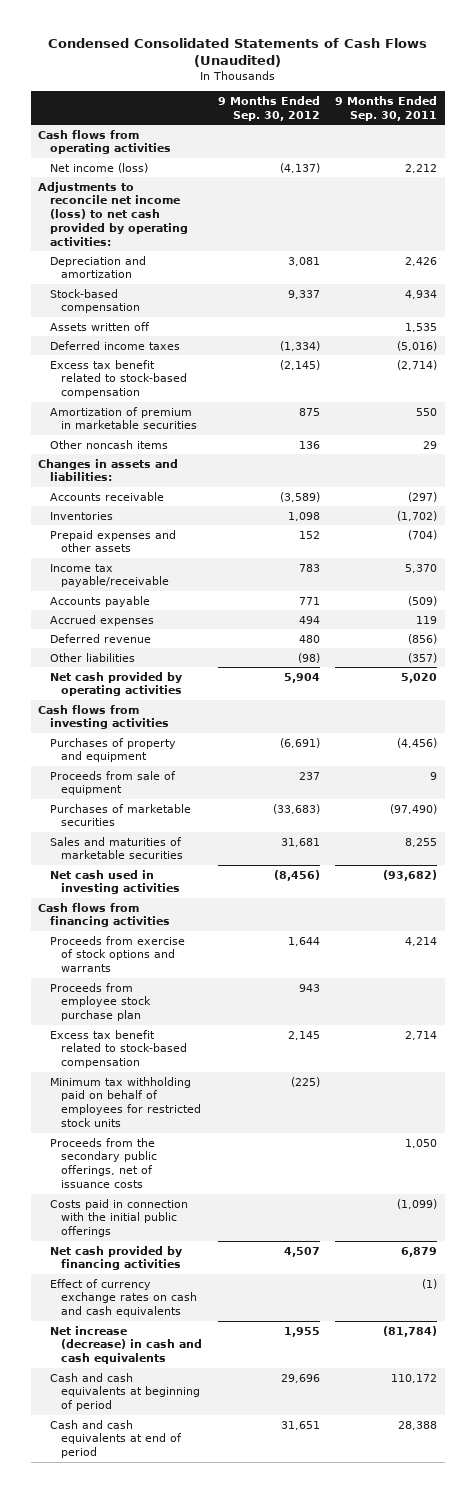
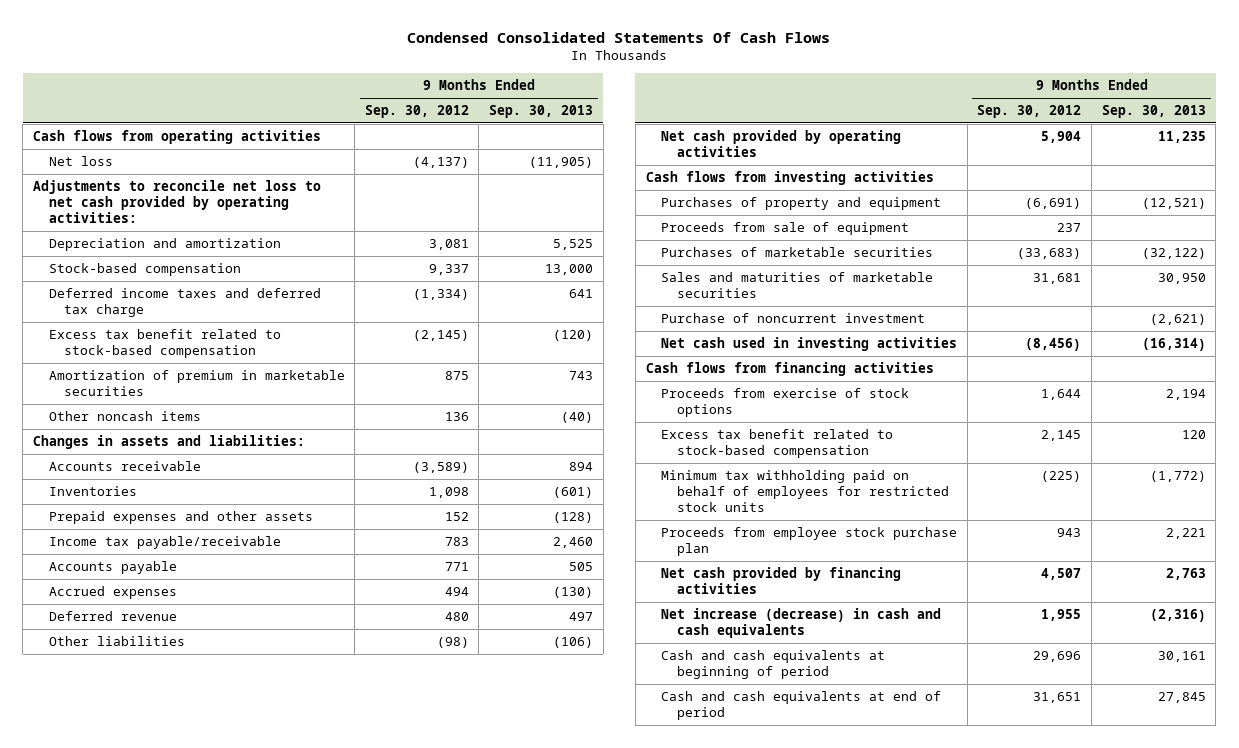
[47,37,427,68] Condensed Consolidated Statements of Cash Flows (Unaudited) -> [407,31,831,43] Condensed Consolidated Statements Of Cash Flows
[335,96,438,121] 9 Months Ended Sep. 30, 2011 -> none
none -> [489,105,594,119] Sep. 30, 2013
[49,162,148,173] Net income (loss) -> [48,156,113,167] Net loss
[38,181,188,246] Adjustments to reconcile net income (loss) to net cash provided by operating activities: -> [32,180,321,224] Adjustments to reconcile net loss to net cash provided by operating activities:
[49,321,150,331] Assets written off -> none
[49,340,180,350] Deferred income taxes -> [48,288,321,318] Deferred income taxes and deferred tax charge
none -> [661,313,926,324] Purchase of noncurrent investment
[49,935,185,973] Proceeds from exercise of stock options and warrants -> [661,388,910,418] Proceeds from exercise of stock options
[49,1137,158,1189] Proceeds from the secondary public offerings, net of issuance costs -> none
[49,1198,188,1238] Costs paid in connection with the initial public offerings -> none
[49,982,152,1022] Proceeds from employee stock purchase plan -> [661,527,958,557] Proceeds from employee stock purchase plan
[49,1278,198,1318] Effect of currency exchange rates on cash and cash equivalents -> none

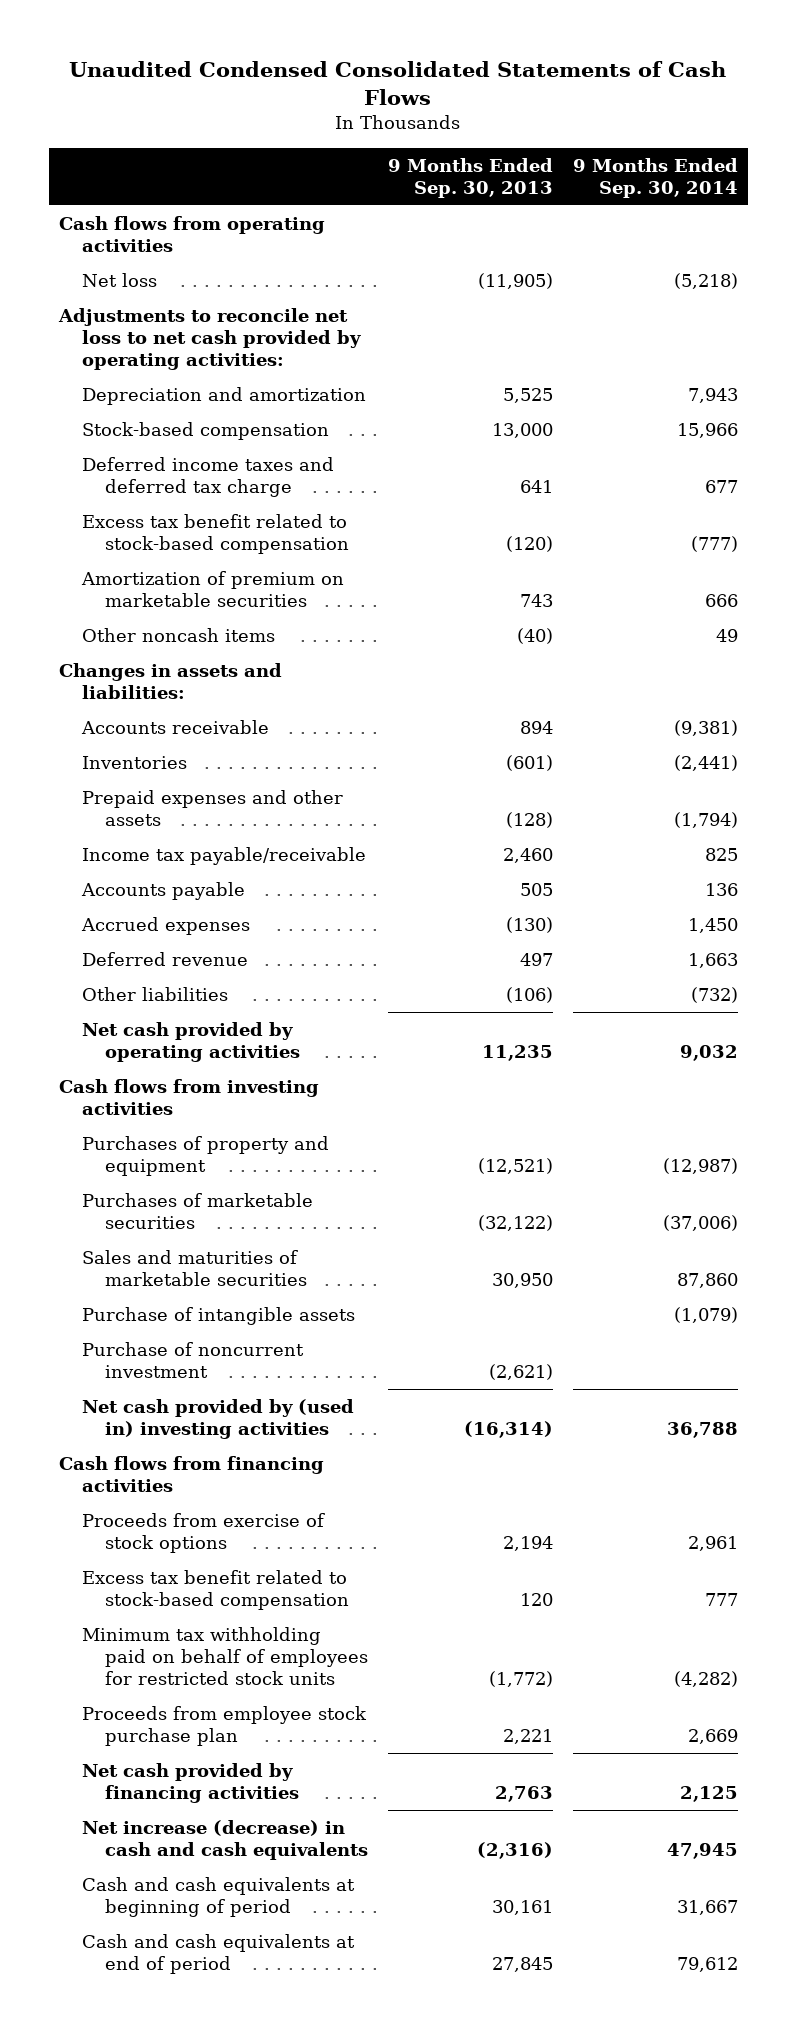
[407,31,831,43] Condensed Consolidated Statements Of Cash Flows -> [69,60,727,105] Unaudited Condensed Consolidated Statements of Cash Flows
[364,105,469,119] Sep. 30, 2012 -> none
none -> [572,157,738,198] 9 Months Ended Sep. 30, 2014
[48,370,345,397] Amortization of premium in marketable securities -> [80,571,344,608] Amortization of premium on marketable securities
[661,222,910,236] Proceeds from sale of equipment -> none
none -> [81,1307,355,1326] Purchase of intangible assets
[661,337,958,352] Net cash used in investing activities -> [81,1399,354,1440] Net cash provided by (used in) investing activities

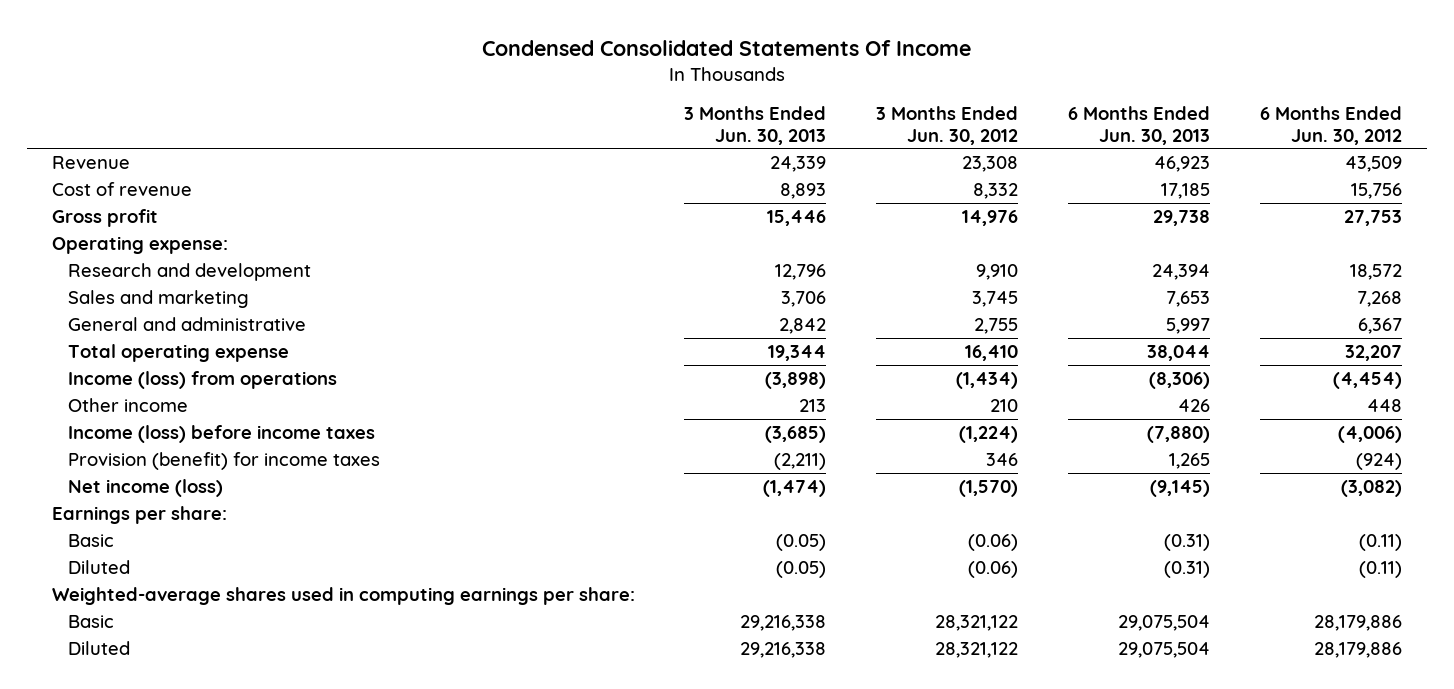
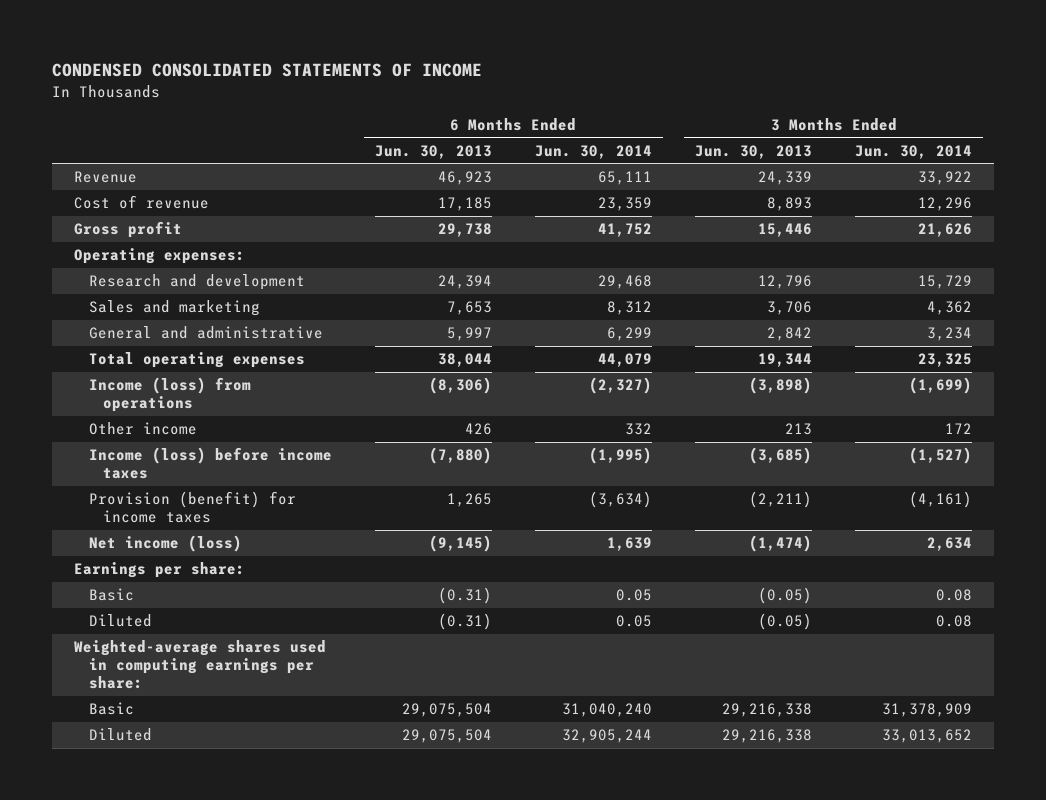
[481,39,971,56] Condensed Consolidated Statements Of Income -> [52,62,483,77] CONDENSED CONSOLIDATED STATEMENTS OF INCOME
[876,105,1019,145] 3 Months Ended Jun. 30, 2012 -> none
[1259,105,1402,145] 6 Months Ended Jun. 30, 2012 -> none
none -> [534,144,652,159] Jun. 30, 2014
none -> [855,144,973,159] Jun. 30, 2014
[51,236,228,255] Operating expense: -> [73,248,245,265] Operating expenses:
[67,344,289,363] Total operating expense -> [88,352,305,369] Total operating expenses

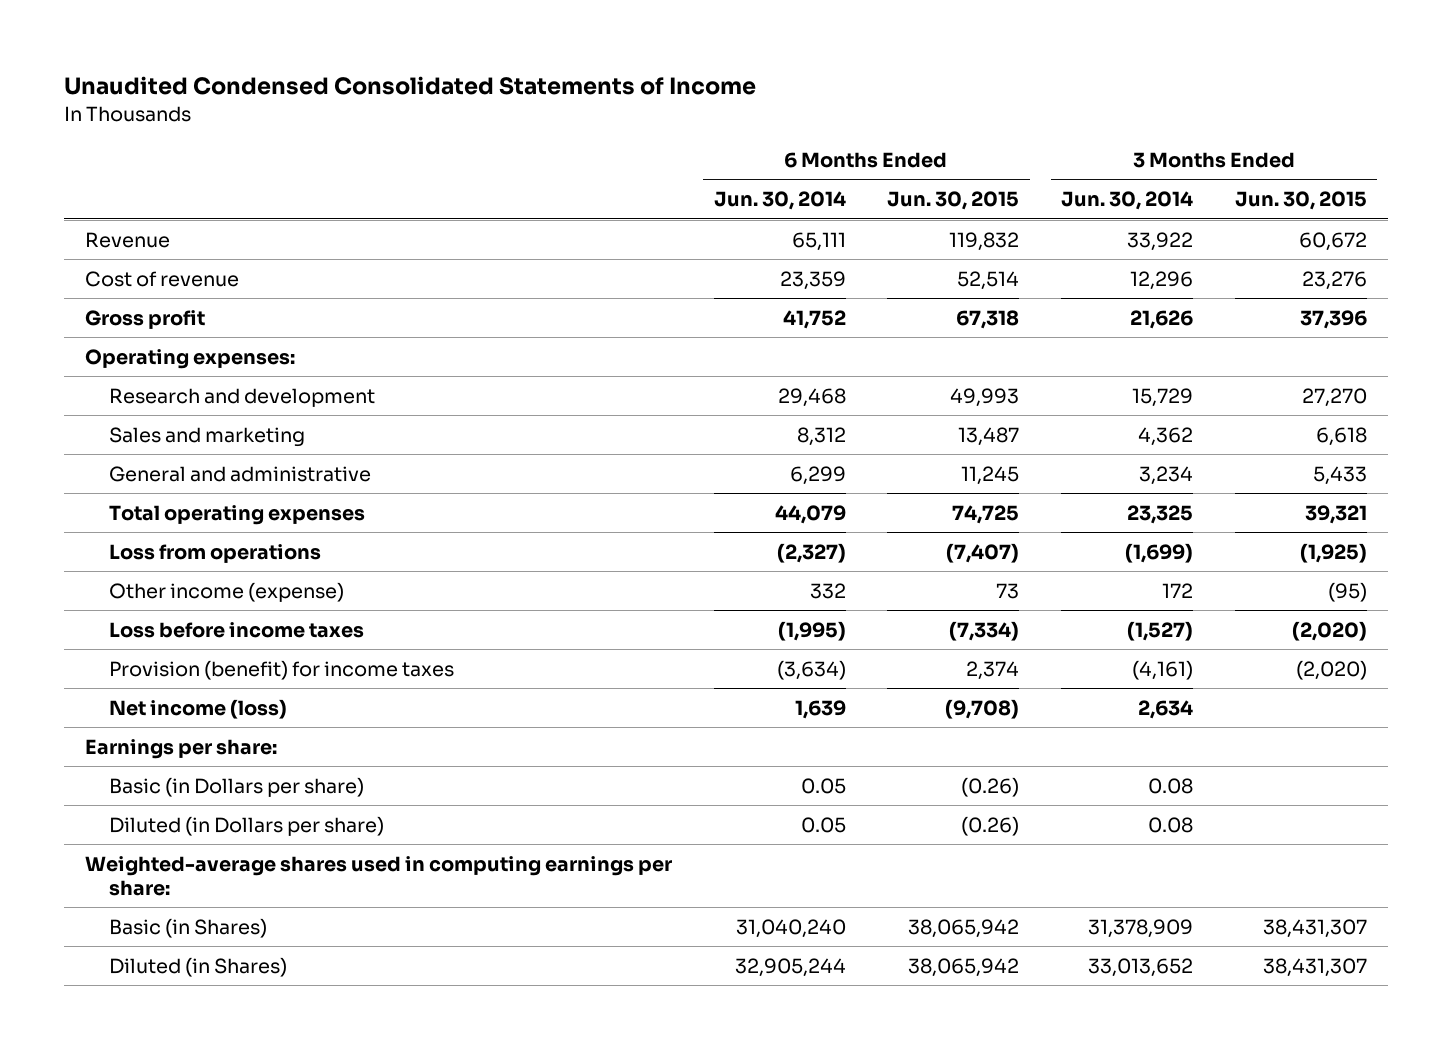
[52,62,483,77] CONDENSED CONSOLIDATED STATEMENTS OF INCOME -> [64,76,757,96] Unaudited Condensed Consolidated Statements of Income
[374,144,492,159] Jun. 30, 2013 -> none
[695,144,813,159] Jun. 30, 2013 -> none
none -> [887,191,1020,211] Jun. 30, 2015
none -> [1234,191,1367,211] Jun. 30, 2015
[88,377,251,413] Income (loss) from operations -> [108,543,321,563] Loss from operations
[88,422,197,436] Other income -> [108,581,344,602] Other income (expense)
[88,447,332,480] Income (loss) before income taxes -> [108,621,364,638] Loss before income taxes
[88,588,134,602] Basic -> [108,776,364,797] Basic (in Dollars per share)
[88,614,152,628] Diluted -> [108,815,384,836] Diluted (in Dollars per share)
[88,702,134,716] Basic -> [108,917,267,938] Basic (in Shares)
[88,728,152,742] Diluted -> [108,956,287,977] Diluted (in Shares)

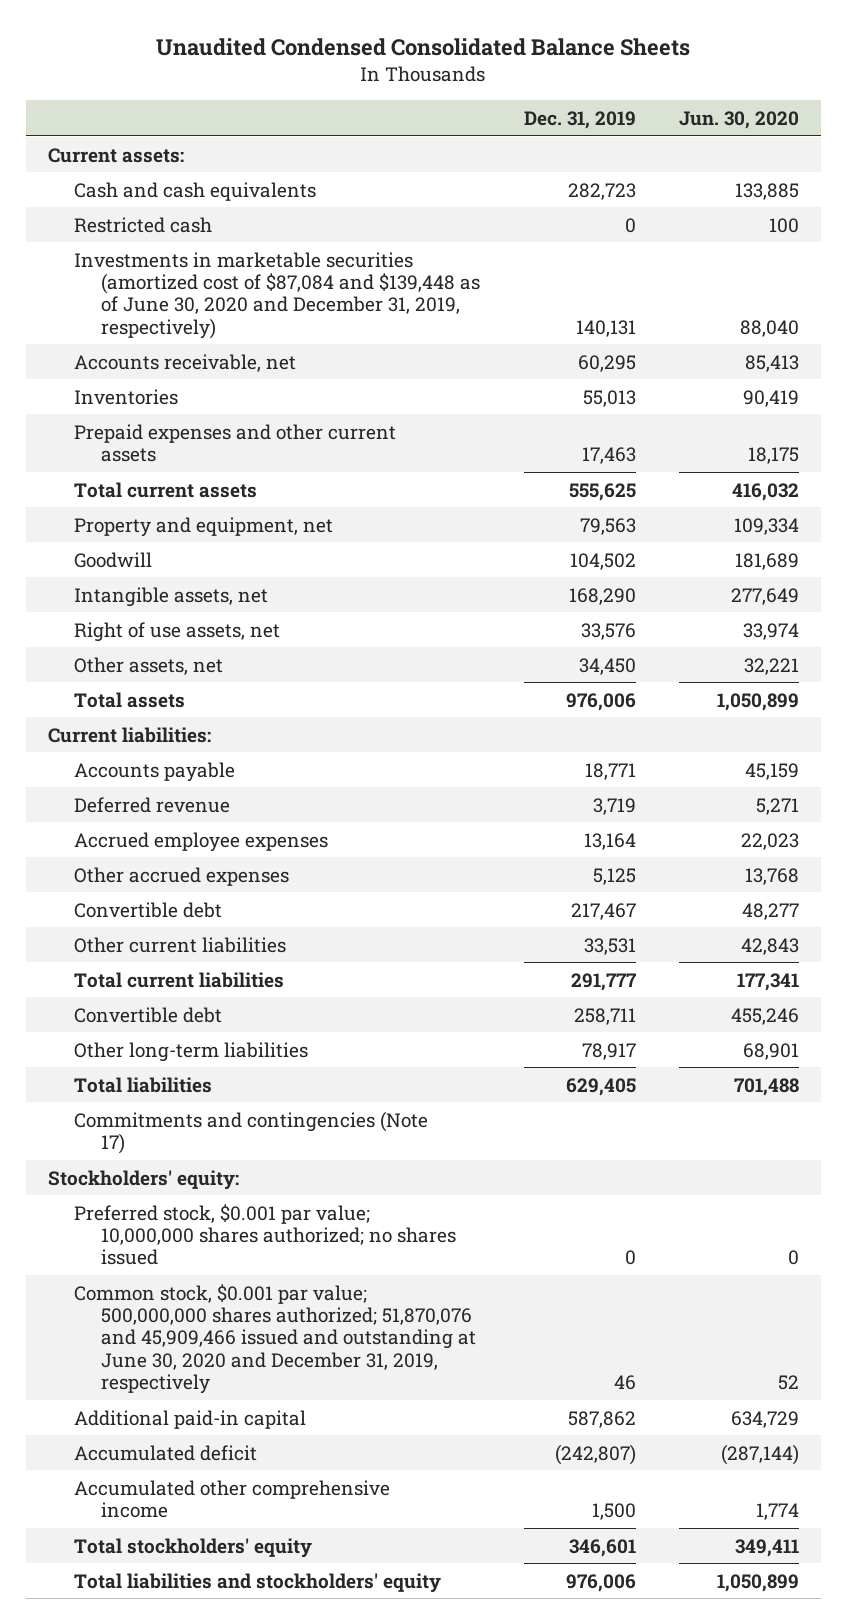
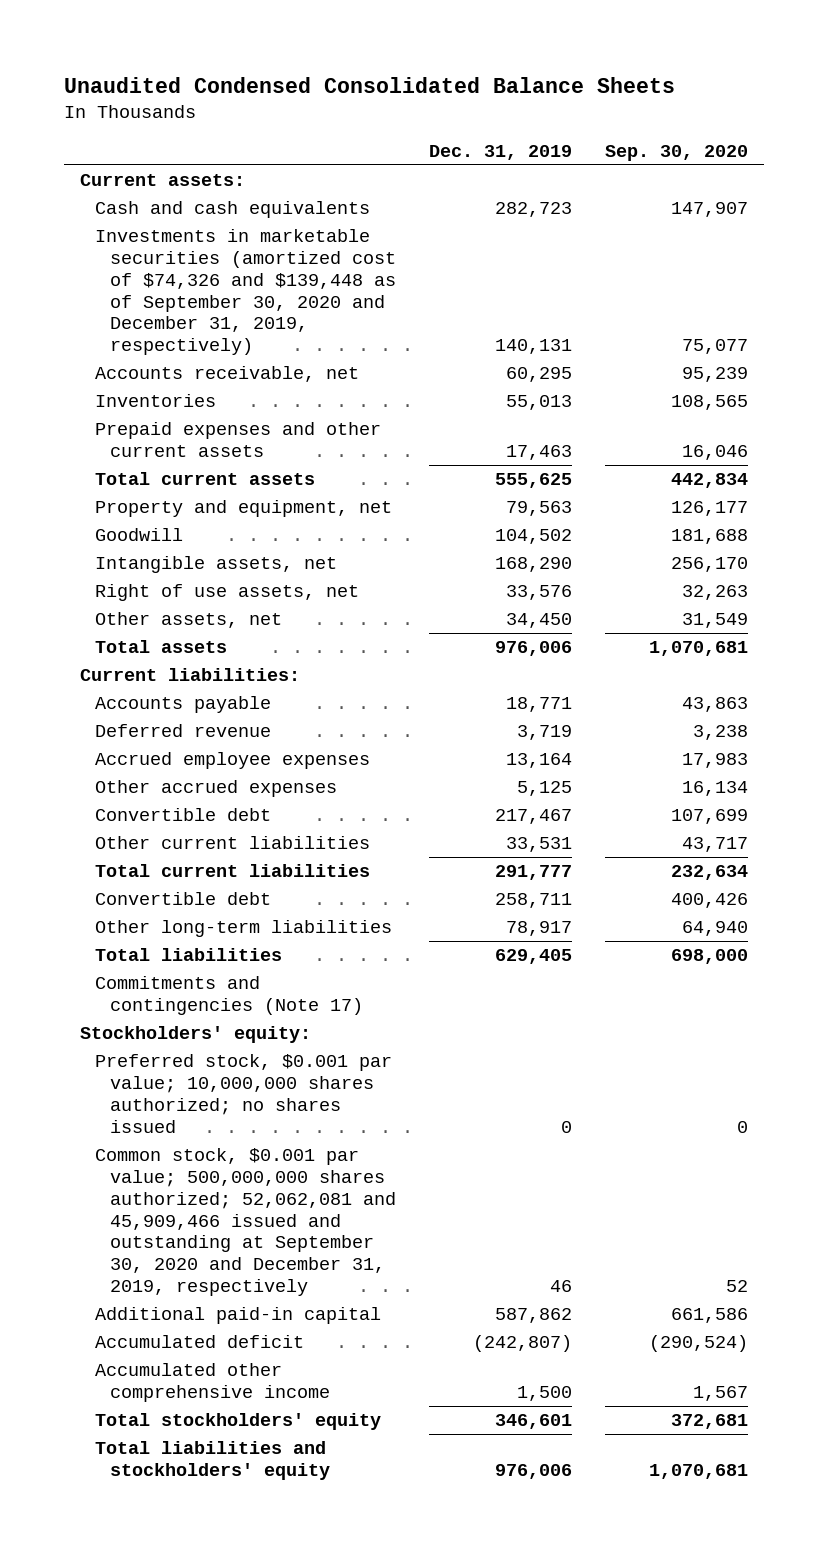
[679,110,800,129] Jun. 30, 2020 -> none
none -> [604,144,748,161] Sep. 30, 2020
[74,216,213,233] Restricted cash -> none
[74,251,480,339] Investments in marketable securities (amortized cost of $87,084 and $139,448 as of June 30, 2020 and December 31, 2019, respectively) -> [95,229,397,356] Investments in marketable securities (amortized cost of $74,326 and $139,448 as of September 30, 2020 and December 31, 2019, respectively)
[74,1283,476,1394] Common stock, $0.001 par value; 500,000,000 shares authorized; 51,870,076 and 45,909,466 issued and outstanding at June 30, 2020 and December 31, 2019, respectively -> [95,1148,397,1296] Common stock, $0.001 par value; 500,000,000 shares authorized; 52,062,081 and 45,909,466 issued and outstanding at September 30, 2020 and December 31, 2019, respectively

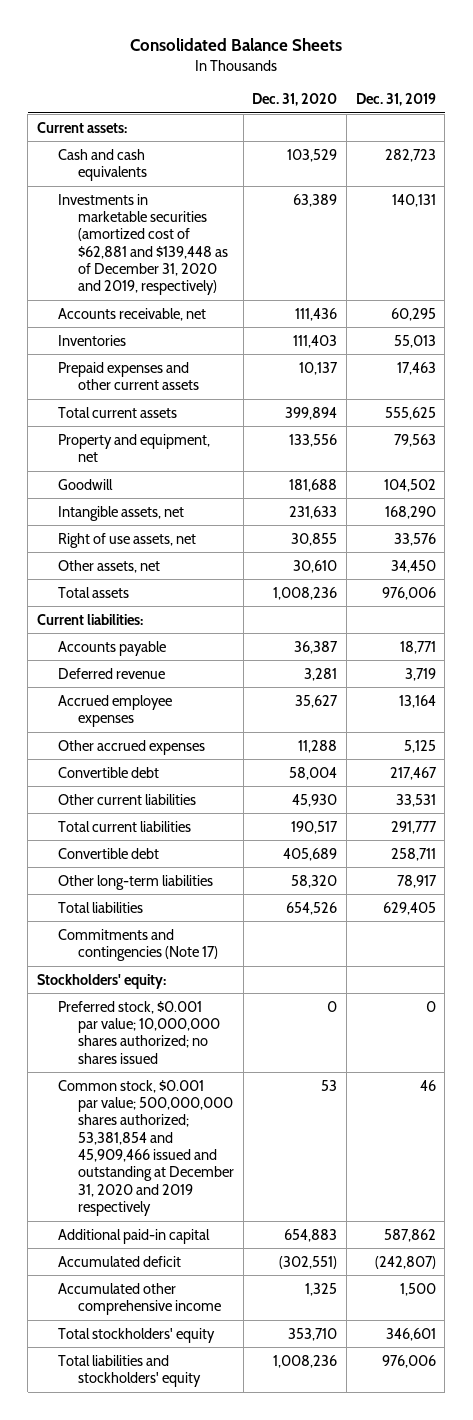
[63,76,675,93] Unaudited Condensed Consolidated Balance Sheets -> [130,37,343,51] Consolidated Balance Sheets
[604,144,748,161] Sep. 30, 2020 -> none
none -> [252,93,338,107] Dec. 31, 2020
[95,229,397,356] Investments in marketable securities (amortized cost of $74,326 and $139,448 as of September 30, 2020 and December 31, 2019, respectively) -> [57,193,229,296] Investments in marketable securities (amortized cost of $62,881 and $139,448 as of December 31, 2020 and 2019, respectively)
[95,1148,397,1296] Common stock, $0.001 par value; 500,000,000 shares authorized; 52,062,081 and 45,909,466 issued and outstanding at September 30, 2020 and December 31, 2019, respectively -> [57,1079,235,1217] Common stock, $0.001 par value; 500,000,000 shares authorized; 53,381,854 and 45,909,466 issued and outstanding at December 31, 2020 and 2019 respectively

